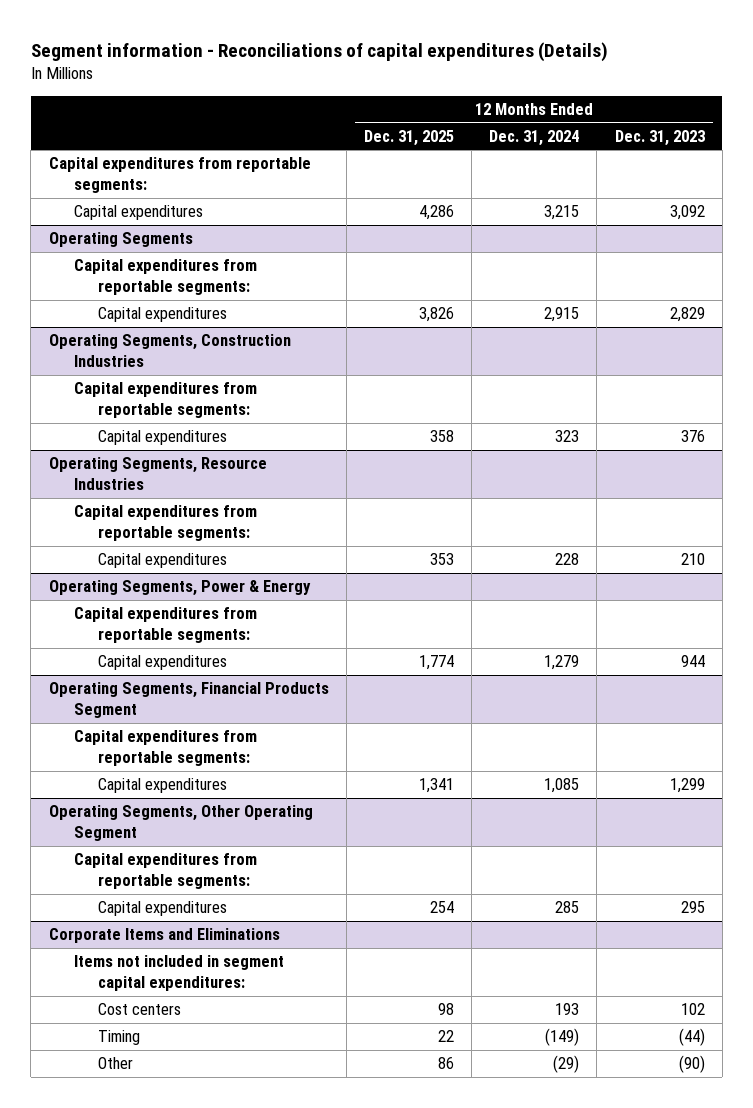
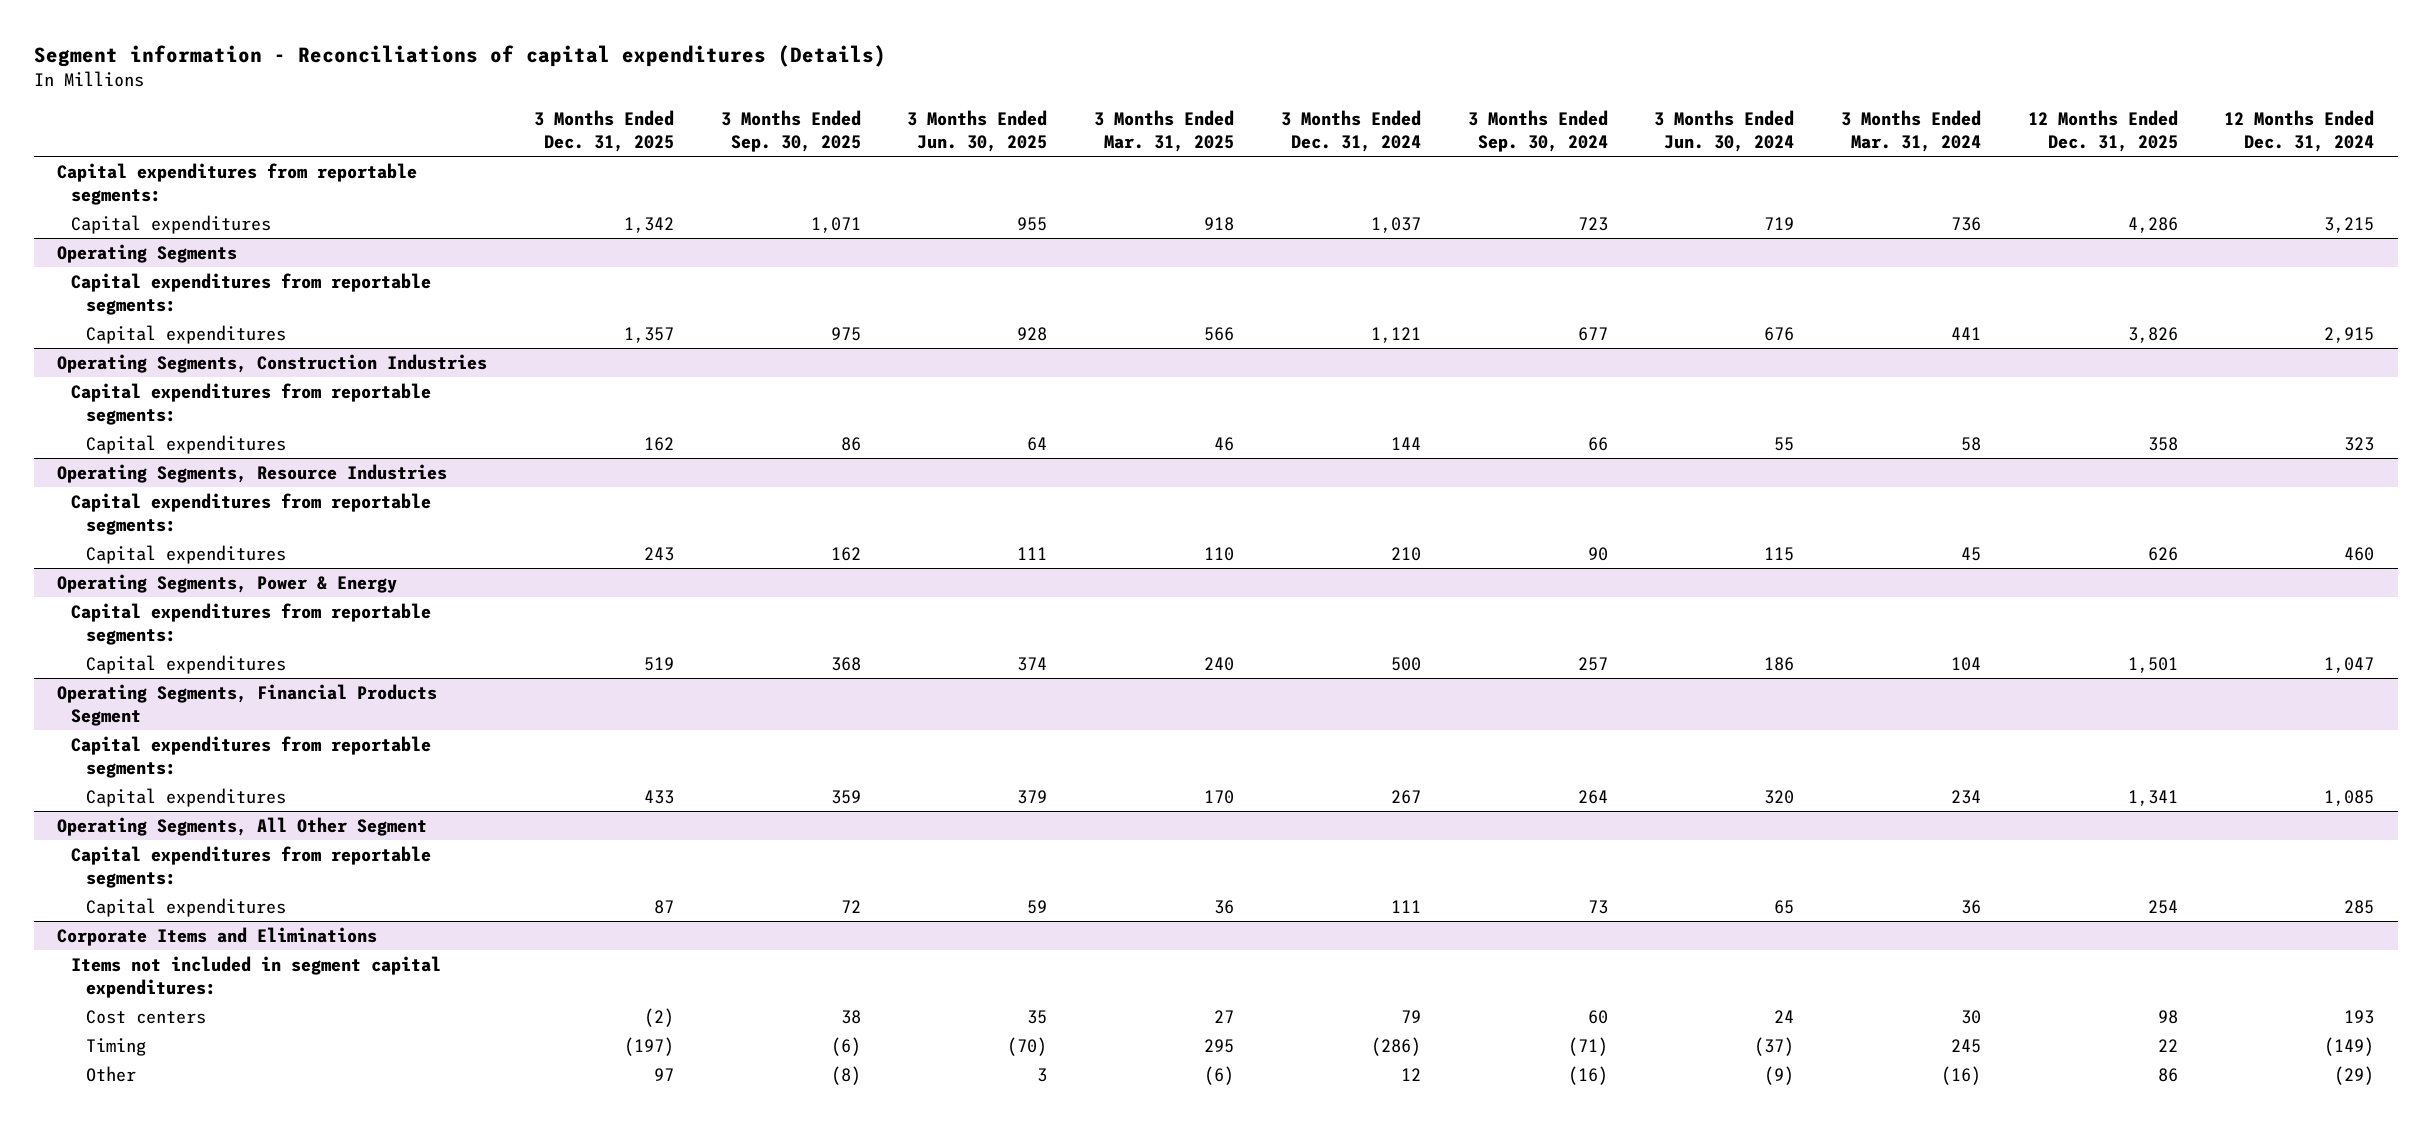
[614,129,705,146] Dec. 31, 2023 -> none
none -> [533,110,674,152] 3 Months Ended Dec. 31, 2025
none -> [720,110,861,152] 3 Months Ended Sep. 30, 2025
none -> [907,110,1048,152] 3 Months Ended Jun. 30, 2025
none -> [1094,110,1235,152] 3 Months Ended Mar. 31, 2025
none -> [1280,110,1421,152] 3 Months Ended Dec. 31, 2024
none -> [1467,110,1608,152] 3 Months Ended Sep. 30, 2024
none -> [1654,110,1795,152] 3 Months Ended Jun. 30, 2024
none -> [1841,110,1982,152] 3 Months Ended Mar. 31, 2024
[429,553,454,566] 353 -> [2147,546,2178,561] 626
[555,553,580,566] 228 -> [2344,546,2375,561] 460
[418,655,454,671] 1,774 -> [2127,656,2178,673] 1,501
[544,655,580,671] 1,279 -> [2324,656,2375,673] 1,047
[48,805,313,842] Operating Segments, Other Operating Segment -> [57,816,428,836] Operating Segments, All Other Segment

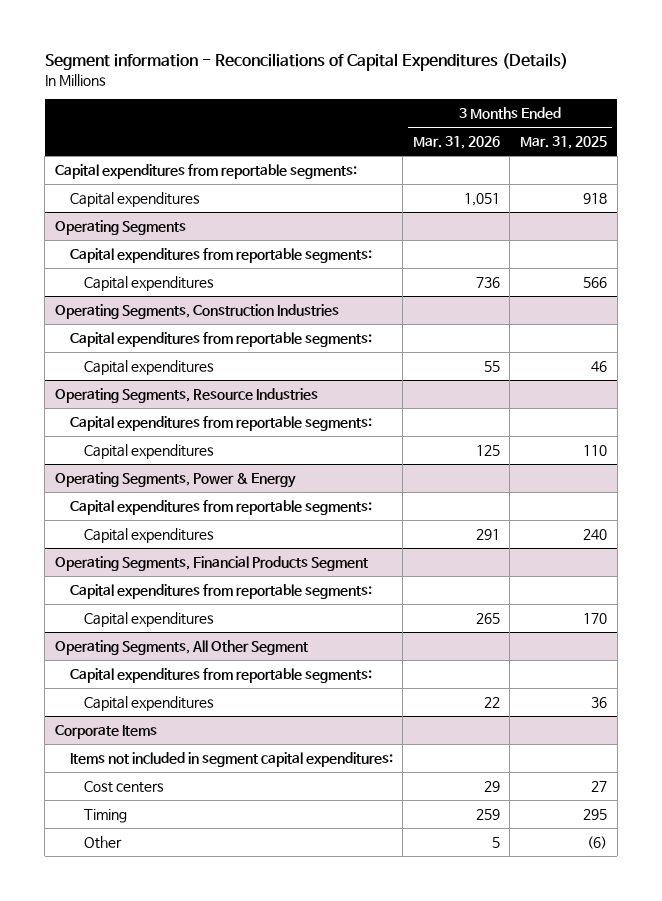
[33,44,886,67] Segment information - Reconciliations of capital expenditures (Details) -> [44,53,568,72] Segment information - Reconciliations of Capital Expenditures (Details)
[533,110,674,152] 3 Months Ended Dec. 31, 2025 -> none
[720,110,861,152] 3 Months Ended Sep. 30, 2025 -> none
[907,110,1048,152] 3 Months Ended Jun. 30, 2025 -> none
[1280,110,1421,152] 3 Months Ended Dec. 31, 2024 -> none
[1467,110,1608,152] 3 Months Ended Sep. 30, 2024 -> none
[1654,110,1795,152] 3 Months Ended Jun. 30, 2024 -> none
[1841,110,1982,152] 3 Months Ended Mar. 31, 2024 -> none
[2027,110,2178,152] 12 Months Ended Dec. 31, 2025 -> none
[2224,110,2375,152] 12 Months Ended Dec. 31, 2024 -> none
none -> [412,136,500,150] Mar. 31, 2026
[57,926,378,946] Corporate Items and Eliminations -> [54,724,157,739] Corporate Items

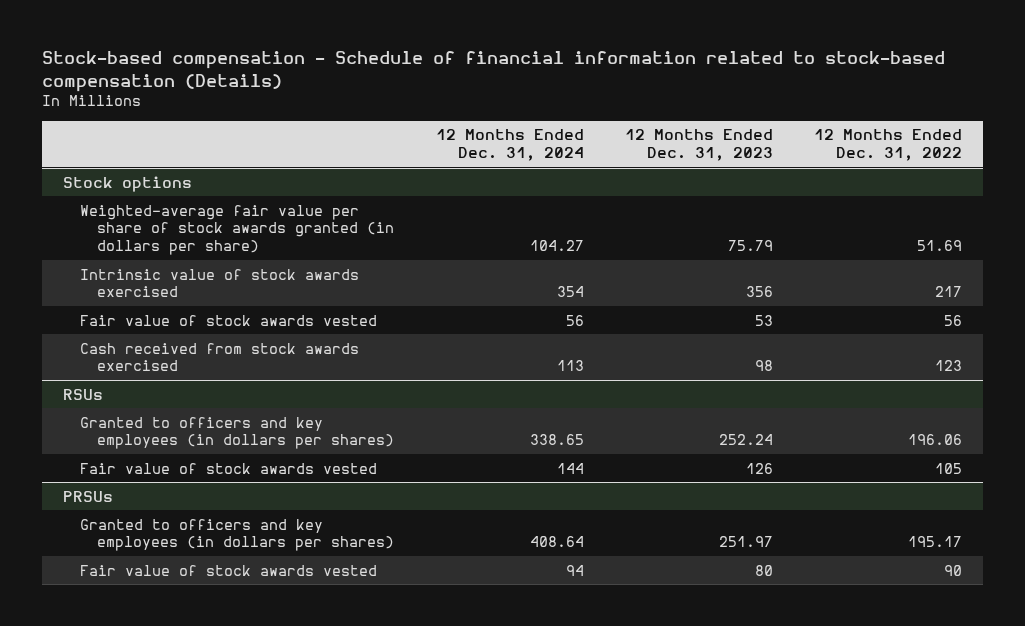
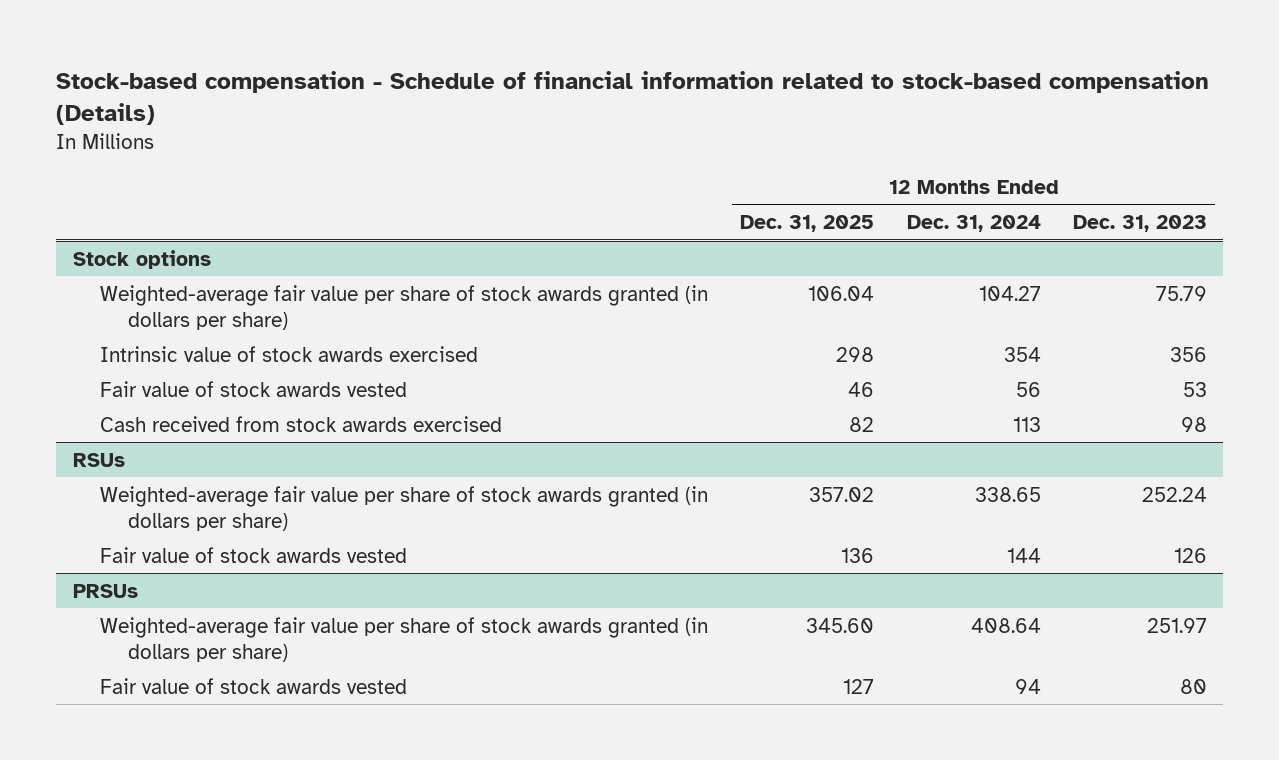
[814,129,963,162] 12 Months Ended Dec. 31, 2022 -> none
none -> [740,215,875,233] Dec. 31, 2025
[79,416,395,450] Granted to officers and key employees (in dollars per shares) -> [100,485,709,531] Weighted-average fair value per share of stock awards granted (in dollars per share)
[79,518,395,552] Granted to officers and key employees (in dollars per shares) -> [100,616,709,662] Weighted-average fair value per share of stock awards granted (in dollars per share)

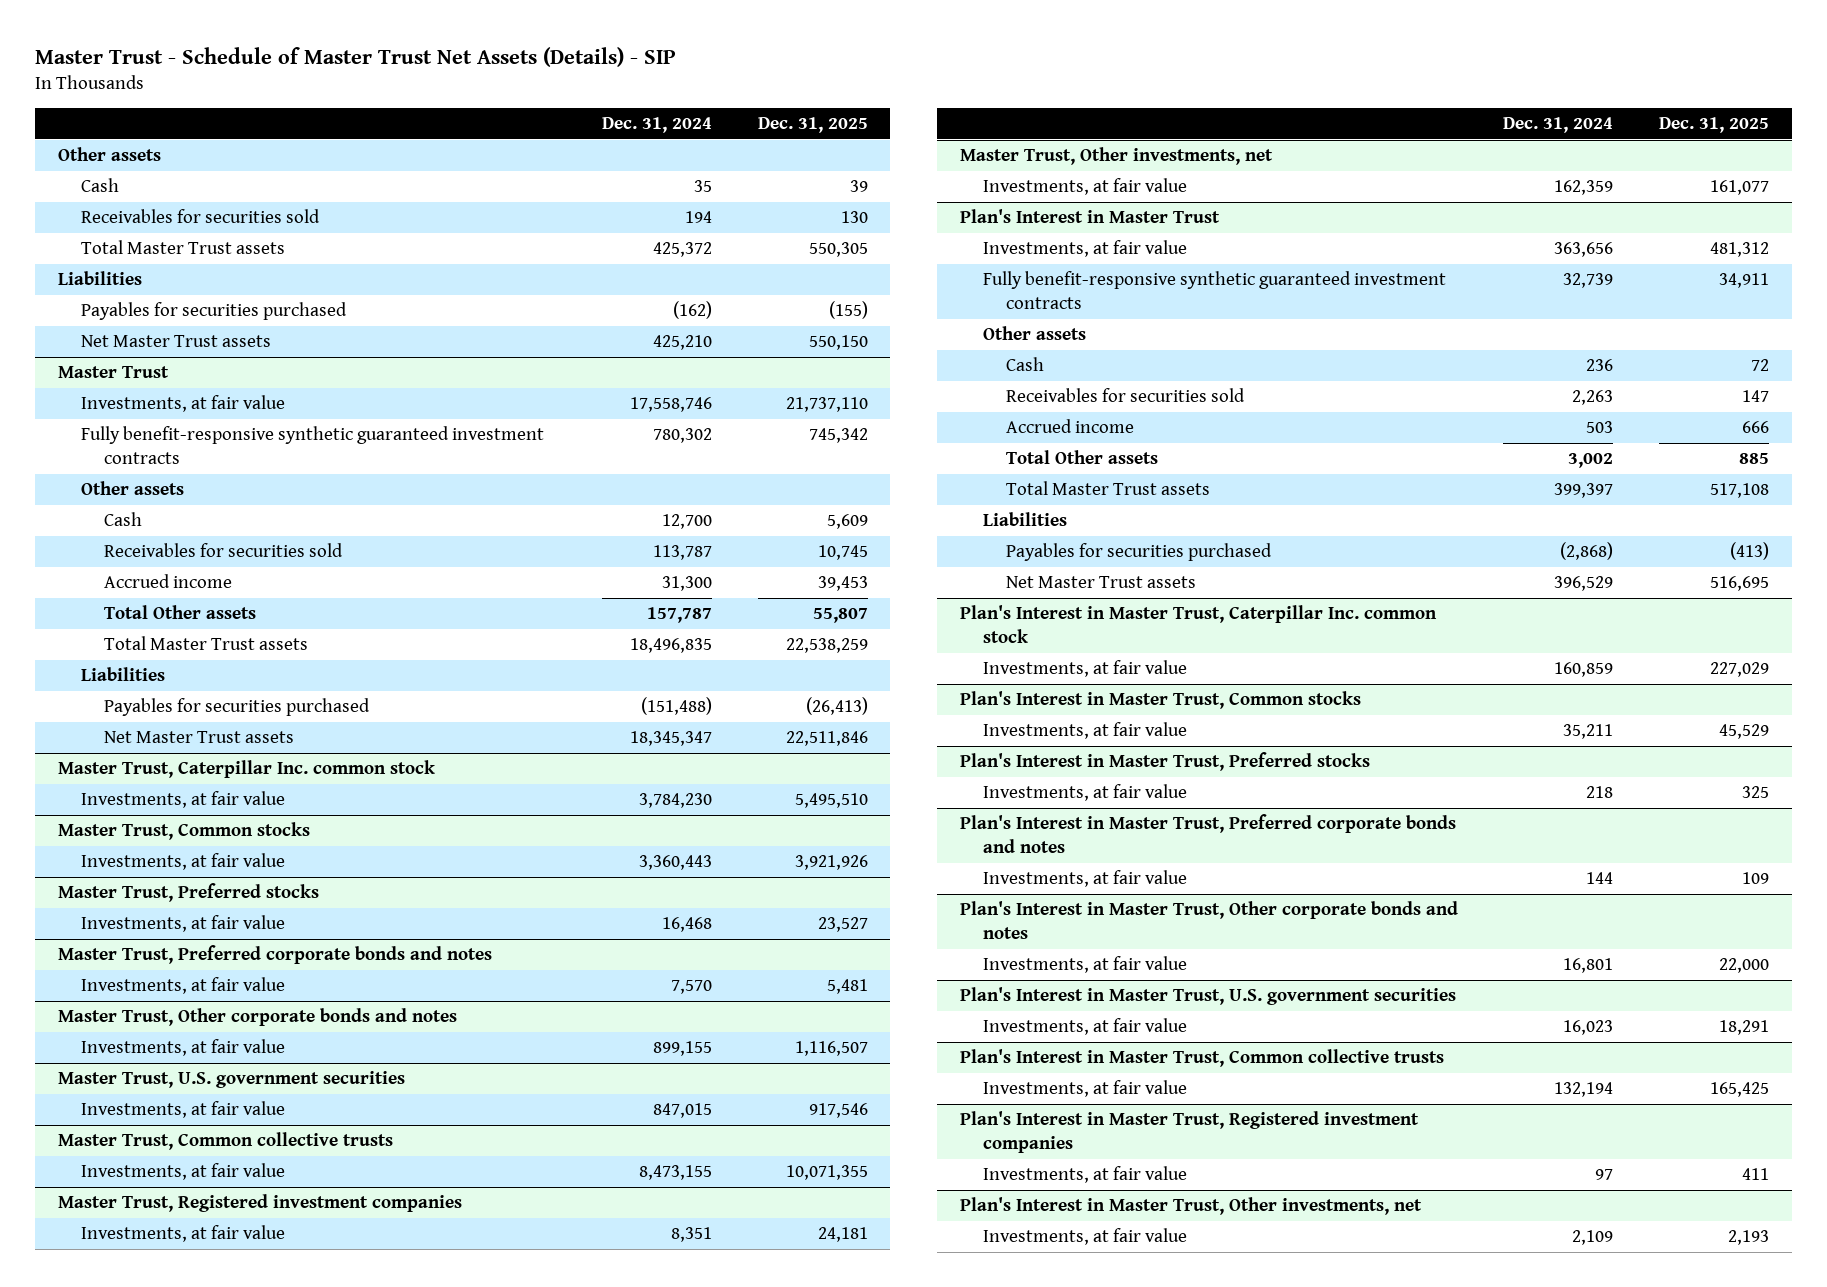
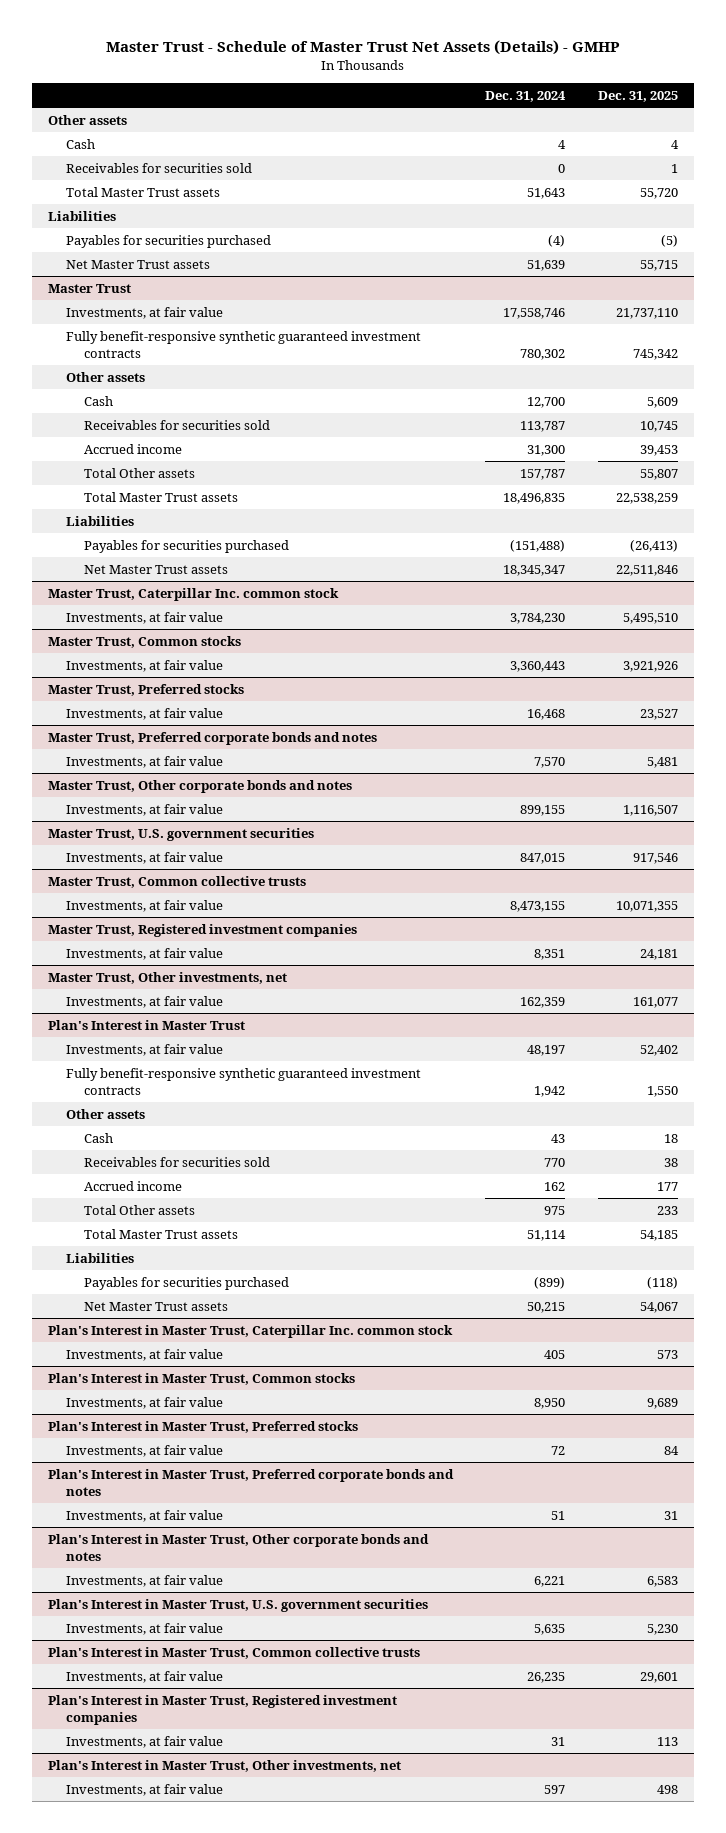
[35,47,677,68] Master Trust - Schedule of Master Trust Net Assets (Details) - SIP -> [105,39,620,55] Master Trust - Schedule of Master Trust Net Assets (Details) - GMHP
[693,180,712,193] 35 -> [558,139,567,149] 4
[849,180,868,193] 39 -> [670,139,679,149] 4
[684,211,712,224] 194 -> [558,163,566,173] 0
[840,211,868,224] 130 -> [670,163,678,173] 1
[652,242,712,258] 425,372 -> [527,187,566,199] 51,643
[808,242,868,258] 550,305 -> [639,187,678,199] 55,720
[672,301,712,320] (162) -> [548,234,566,247] (4)
[828,301,868,320] (155) -> [660,234,678,247] (5)
[652,335,712,351] 425,210 -> [527,259,566,271] 51,639
[808,335,868,351] 550,150 -> [639,259,678,271] 55,715
[1554,242,1614,258] 363,656 -> [527,1044,566,1056] 48,197
[1709,242,1769,258] 481,312 -> [639,1044,678,1056] 52,402
[1563,273,1614,289] 32,739 -> [534,1085,566,1097] 1,942
[1718,273,1769,289] 34,911 -> [646,1085,678,1097] 1,550
[1586,359,1614,372] 236 -> [551,1133,566,1143] 43
[1750,359,1769,372] 72 -> [663,1133,678,1143] 18
[1572,390,1614,406] 2,263 -> [544,1157,566,1167] 770
[1741,390,1769,403] 147 -> [663,1157,678,1167] 38
[1586,421,1614,434] 503 -> [544,1181,566,1191] 162
[1741,421,1769,434] 666 -> [656,1181,678,1191] 177
[1568,453,1614,469] 3,002 -> [544,1205,566,1215] 975
[1738,453,1769,465] 885 -> [656,1205,678,1215] 233
[1554,483,1614,499] 399,397 -> [527,1229,567,1241] 51,114
[1709,483,1769,499] 517,108 -> [639,1229,678,1241] 54,185
[1560,542,1614,561] (2,868) -> [534,1276,566,1289] (899)
[1729,542,1769,561] (413) -> [646,1276,678,1289] (118)
[1554,576,1614,592] 396,529 -> [527,1301,566,1313] 50,215
[1709,576,1769,592] 516,695 -> [639,1301,678,1313] 54,067
[1554,662,1614,678] 160,859 -> [544,1349,566,1359] 405
[1709,662,1769,678] 227,029 -> [656,1349,678,1359] 573
[1563,724,1614,740] 35,211 -> [534,1397,566,1409] 8,950
[1718,724,1769,740] 45,529 -> [646,1397,678,1409] 9,689
[1586,786,1614,799] 218 -> [551,1445,566,1455] 72
[1741,786,1769,799] 325 -> [663,1445,679,1455] 84
[1586,872,1614,885] 144 -> [551,1510,566,1520] 51
[1741,872,1769,885] 109 -> [663,1510,678,1520] 31
[1563,958,1614,974] 16,801 -> [534,1575,566,1587] 6,221
[1718,958,1769,974] 22,000 -> [646,1575,678,1587] 6,583
[1563,1020,1614,1036] 16,023 -> [534,1623,566,1635] 5,635
[1718,1020,1769,1036] 18,291 -> [646,1623,678,1635] 5,230
[1554,1082,1614,1098] 132,194 -> [527,1671,566,1683] 26,235
[1709,1082,1769,1098] 165,425 -> [639,1671,678,1683] 29,601
[1595,1169,1614,1181] 97 -> [551,1736,566,1746] 31
[1741,1168,1769,1181] 411 -> [656,1736,678,1746] 113
[1572,1230,1614,1246] 2,109 -> [544,1784,566,1794] 597
[1727,1230,1769,1246] 2,193 -> [656,1784,678,1794] 498

